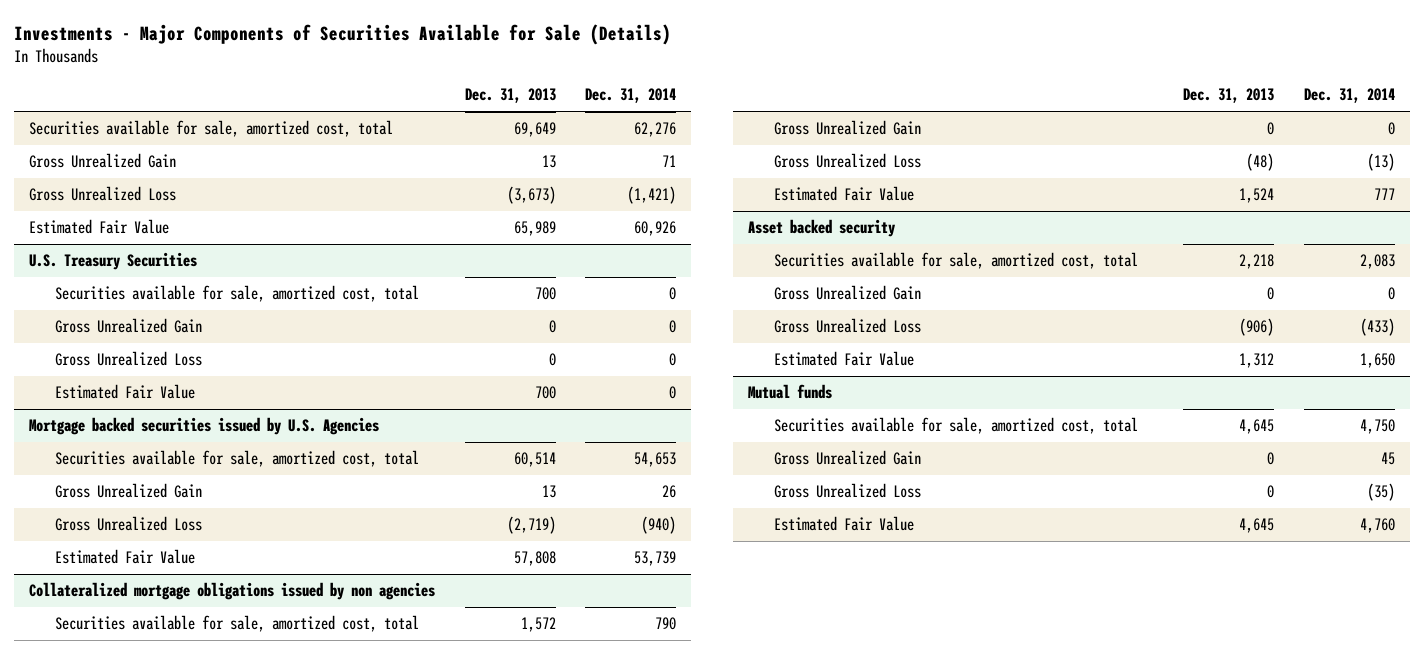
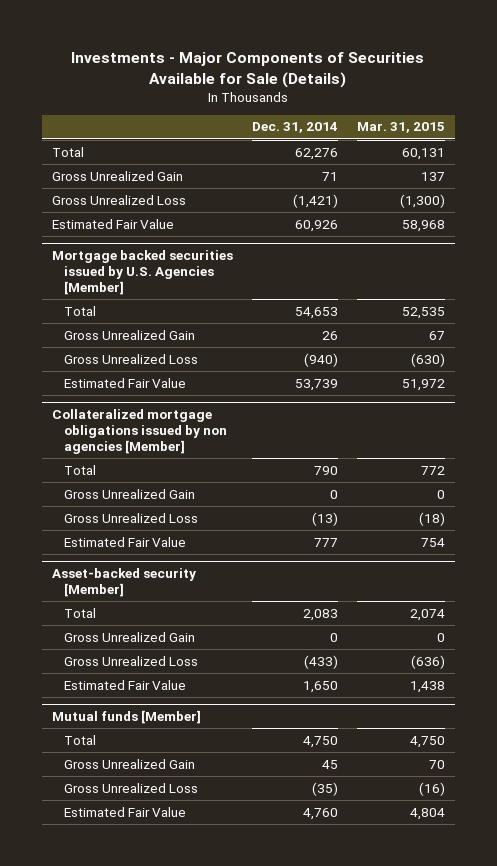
[464,88,556,104] Dec. 31, 2013 -> none
none -> [357,122,446,134] Mar. 31, 2015
[28,120,393,138] Securities available for sale, amortized cost, total -> [51,146,84,157] Total
[28,252,197,271] U.S. Treasury Securities -> none
[55,285,420,303] Securities available for sale, amortized cost, total -> none
[55,318,203,334] Gross Unrealized Gain -> none
[55,351,203,367] Gross Unrealized Loss -> none
[55,384,196,400] Estimated Fair Value -> none
[28,417,379,436] Mortgage backed securities issued by U.S. Agencies -> [51,250,233,295] Mortgage backed securities issued by U.S. Agencies [Member]
[55,450,420,468] Securities available for sale, amortized cost, total -> [63,305,96,316] Total
[28,582,435,601] Collateralized mortgage obligations issued by non agencies -> [51,409,227,454] Collateralized mortgage obligations issued by non agencies [Member]
[55,615,420,633] Securities available for sale, amortized cost, total -> [63,464,96,475] Total
[747,219,895,238] Asset backed security -> [51,568,196,598] Asset-backed security [Member]
[773,252,1138,270] Securities available for sale, amortized cost, total -> [63,607,96,618] Total
[747,384,832,400] Mutual funds -> [51,710,201,725] Mutual funds [Member]
[773,417,1138,435] Securities available for sale, amortized cost, total -> [63,734,96,745] Total

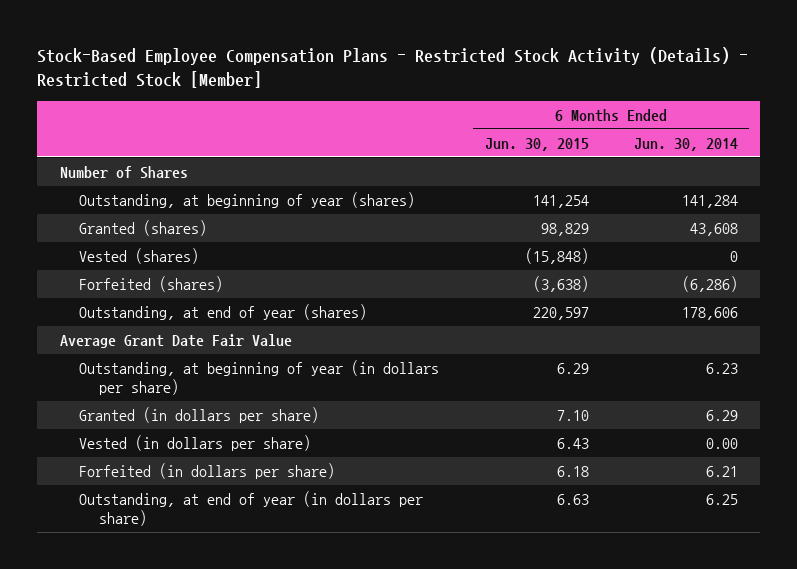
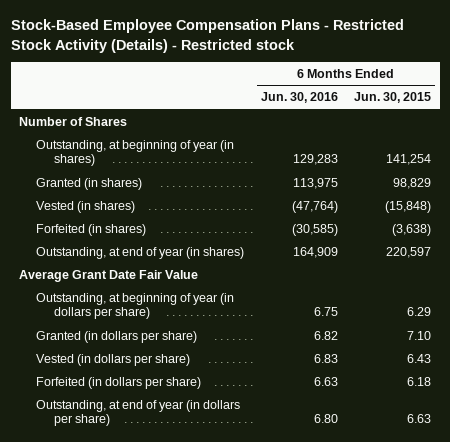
[37,47,749,89] Stock-Based Employee Compensation Plans - Restricted Stock Activity (Details) - Restricted Stock [Member] -> [10,19,404,53] Stock-Based Employee Compensation Plans - Restricted Stock Activity (Details) - Restricted stock
[633,137,738,151] Jun. 30, 2014 -> none
none -> [260,92,338,104] Jun. 30, 2016
[79,191,416,208] Outstanding, at beginning of year (shares) -> [36,139,235,167] Outstanding, at beginning of year (in shares)
[79,219,208,236] Granted (shares) -> [36,177,143,190] Granted (in shares)
[79,247,200,264] Vested (shares) -> [36,200,136,213] Vested (in shares)
[79,275,224,292] Forfeited (shares) -> [36,223,147,236] Forfeited (in shares)
[79,303,368,320] Outstanding, at end of year (shares) -> [36,246,245,259] Outstanding, at end of year (in shares)

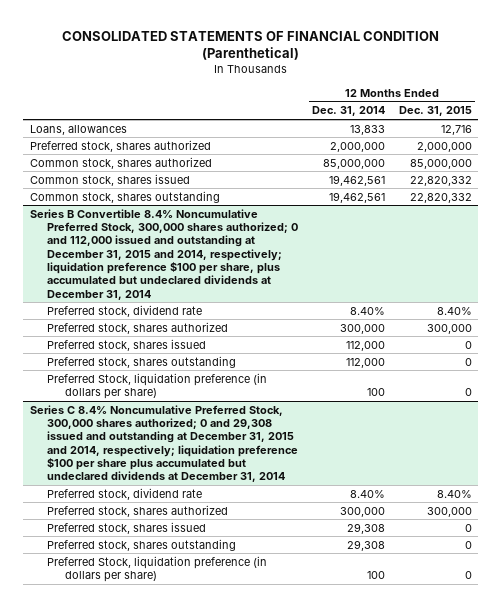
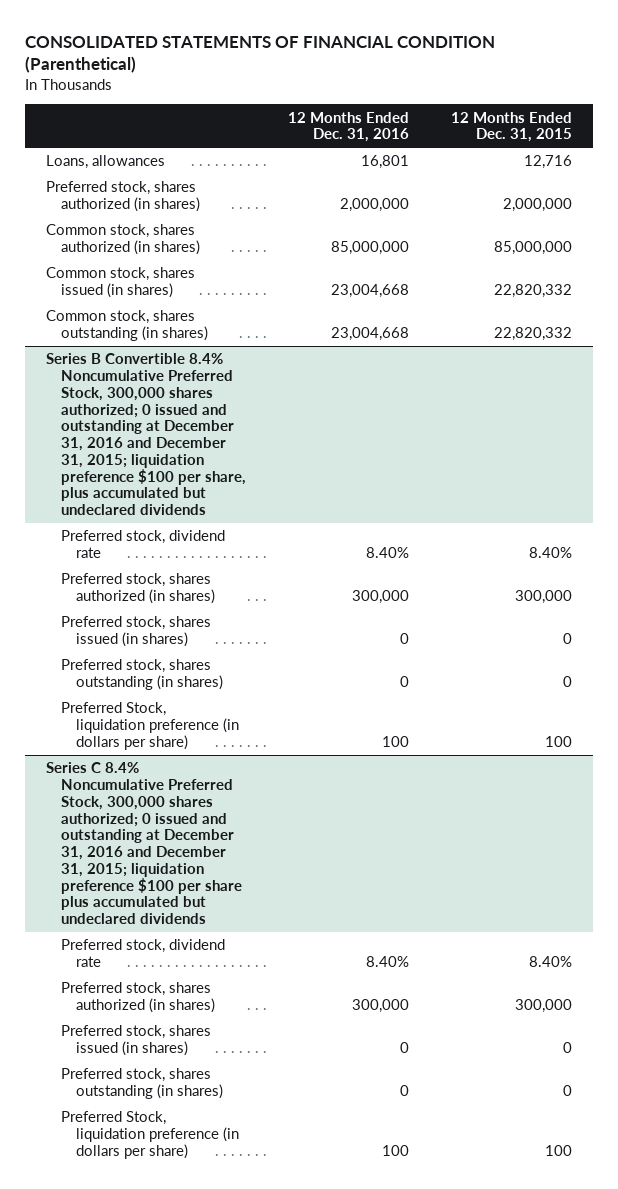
[311,106,385,117] Dec. 31, 2014 -> none
none -> [287,111,409,143] 12 Months Ended Dec. 31, 2016
[29,139,211,152] Preferred stock, shares authorized -> [46,181,200,213] Preferred stock, shares authorized (in shares)
[29,156,212,169] Common stock, shares authorized -> [46,224,200,256] Common stock, shares authorized (in shares)
[29,173,190,186] Common stock, shares issued -> [46,267,196,299] Common stock, shares issued (in shares)
[29,190,220,203] Common stock, shares outstanding -> [46,310,208,342] Common stock, shares outstanding (in shares)
[29,208,299,300] Series B Convertible 8.4% Noncumulative Preferred Stock, 300,000 shares authorized; 0 and 112,000 issued and outstanding at December 31, 2015 and 2014, respectively; liquidation preference $100 per share, plus accumulated but undeclared dividends at December 31, 2014 -> [46,353,246,516] Series B Convertible 8.4% Noncumulative Preferred Stock, 300,000 shares authorized; 0 issued and outstanding at December 31, 2016 and December 31, 2015; liquidation preference $100 per share, plus accumulated but undeclared dividends
[47,321,229,334] Preferred stock, shares authorized -> [60,573,215,605] Preferred stock, shares authorized (in shares)
[47,338,207,351] Preferred stock, shares issued -> [60,616,211,648] Preferred stock, shares issued (in shares)
[47,355,237,368] Preferred stock, shares outstanding -> [60,659,223,691] Preferred stock, shares outstanding (in shares)
[464,388,472,397] 0 -> [545,735,573,747] 100
[29,404,299,483] Series C 8.4% Noncumulative Preferred Stock, 300,000 shares authorized; 0 and 29,308 issued and outstanding at December 31, 2015 and 2014, respectively; liquidation preference $100 per share plus accumulated but undeclared dividends at December 31, 2014 -> [46,762,242,925] Series C 8.4% Noncumulative Preferred Stock, 300,000 shares authorized; 0 issued and outstanding at December 31, 2016 and December 31, 2015; liquidation preference $100 per share plus accumulated but undeclared dividends
[47,504,229,517] Preferred stock, shares authorized -> [60,982,215,1014] Preferred stock, shares authorized (in shares)
[47,521,207,534] Preferred stock, shares issued -> [60,1025,211,1057] Preferred stock, shares issued (in shares)
[47,538,237,551] Preferred stock, shares outstanding -> [60,1068,223,1100] Preferred stock, shares outstanding (in shares)
[464,571,472,580] 0 -> [545,1144,573,1156] 100

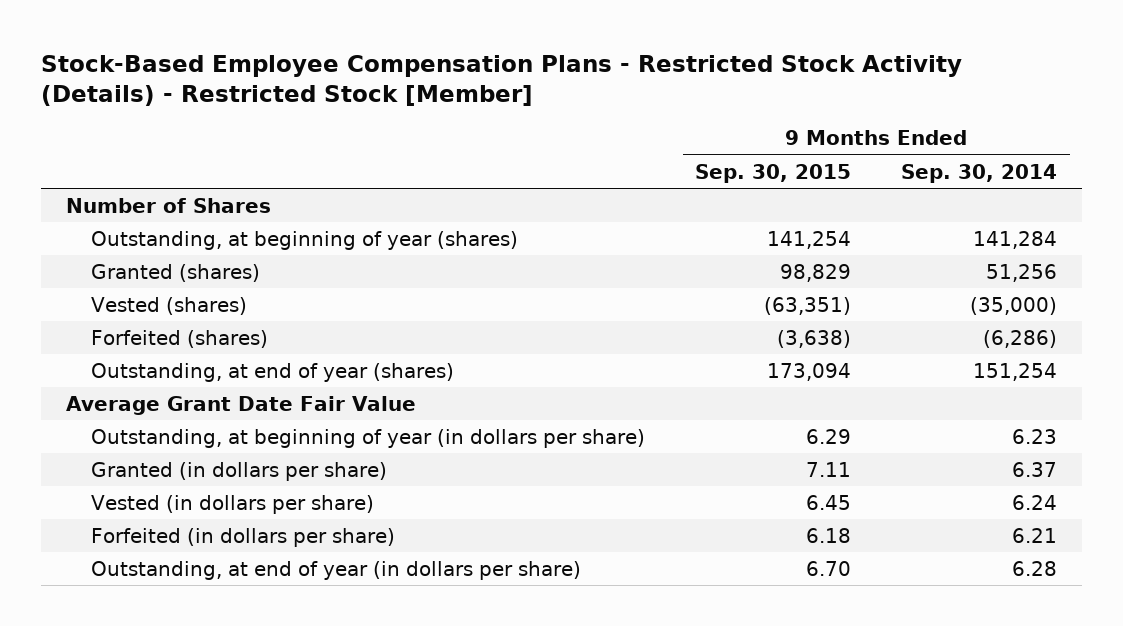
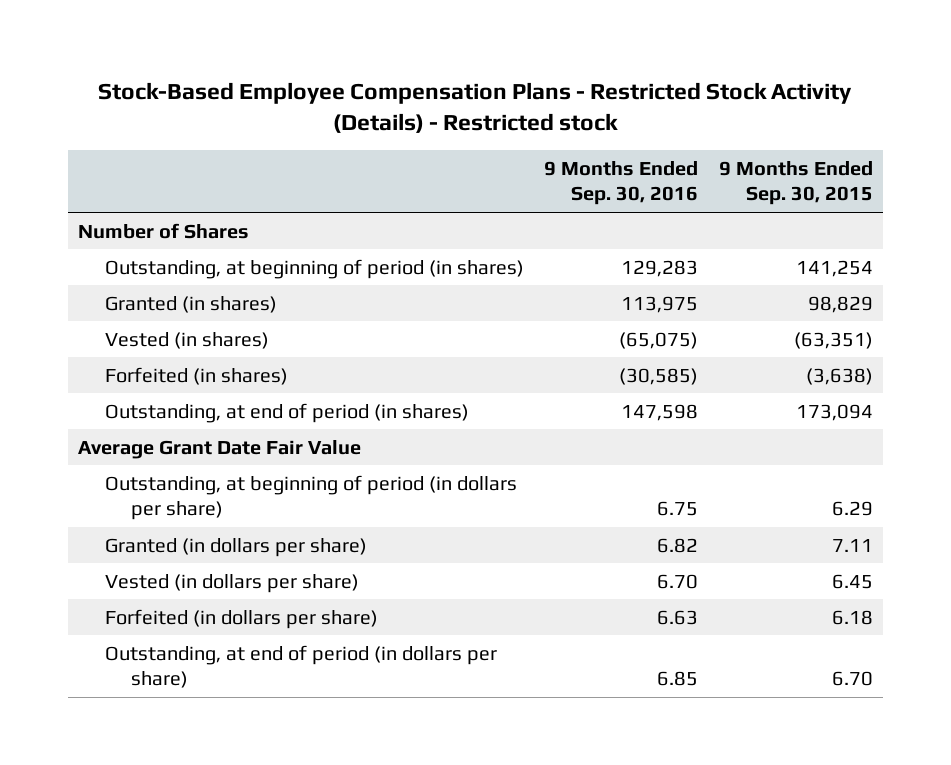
[41,54,963,106] Stock-Based Employee Compensation Plans - Restricted Stock Activity (Details) - Restricted Stock [Member] -> [98,82,853,134] Stock-Based Employee Compensation Plans - Restricted Stock Activity (Details) - Restricted stock
[901,163,1058,183] Sep. 30, 2014 -> none
none -> [544,160,699,206] 9 Months Ended Sep. 30, 2016
[91,230,519,250] Outstanding, at beginning of year (shares) -> [104,258,524,279] Outstanding, at beginning of period (in shares)
[91,263,261,282] Granted (shares) -> [104,295,277,313] Granted (in shares)
[91,296,248,315] Vested (shares) -> [104,331,269,349] Vested (in shares)
[91,329,269,348] Forfeited (shares) -> [104,366,288,385] Forfeited (in shares)
[91,362,455,382] Outstanding, at end of year (shares) -> [104,402,469,423] Outstanding, at end of period (in shares)
[91,428,646,448] Outstanding, at beginning of year (in dollars per share) -> [104,474,517,521] Outstanding, at beginning of period (in dollars per share)
[91,560,582,580] Outstanding, at end of year (in dollars per share) -> [104,644,497,689] Outstanding, at end of period (in dollars per share)

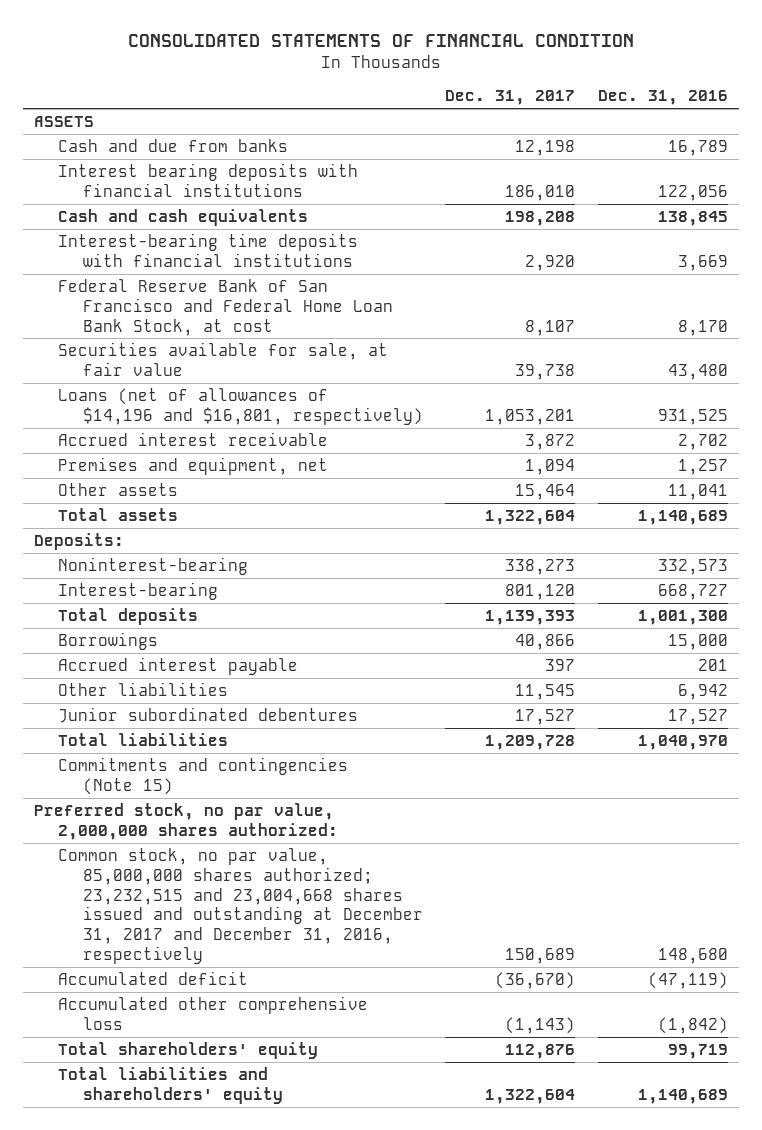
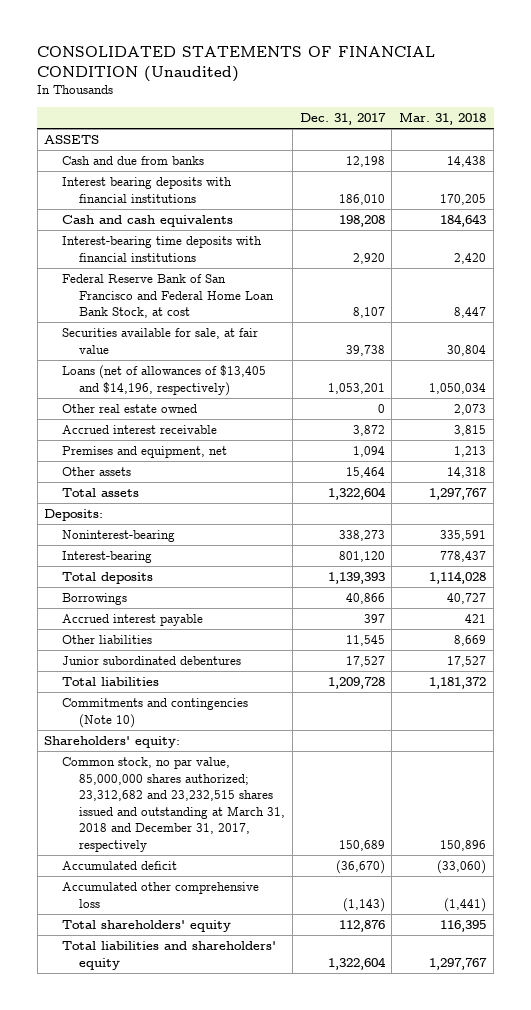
[127,33,634,47] CONSOLIDATED STATEMENTS OF FINANCIAL CONDITION -> [37,45,436,82] CONSOLIDATED STATEMENTS OF FINANCIAL CONDITION (Unaudited)
[597,90,728,106] Dec. 31, 2016 -> none
none -> [399,112,487,126] Mar. 31, 2018
[58,387,423,425] Loans (net of allowances of $14,196 and $16,801, respectively) -> [61,365,266,396] Loans (net of allowances of $13,405 and $14,196, respectively)
none -> [61,404,197,414] Other real estate owned
[33,802,339,840] Preferred stock, no par value, 2,000,000 shares authorized: -> none
[58,756,349,795] Commitments and contingencies (Note 15) -> [61,698,248,728] Commitments and contingencies (Note 10)
none -> [44,736,181,749] Shareholders' equity:
[58,847,423,965] Common stock, no par value, 85,000,000 shares authorized; 23,232,515 and 23,004,668 shares issued and outstanding at December 31, 2017 and December 31, 2016, respectively -> [61,757,286,852] Common stock, no par value, 85,000,000 shares authorized; 23,312,682 and 23,232,515 shares issued and outstanding at March 31, 2018 and December 31, 2017, respectively

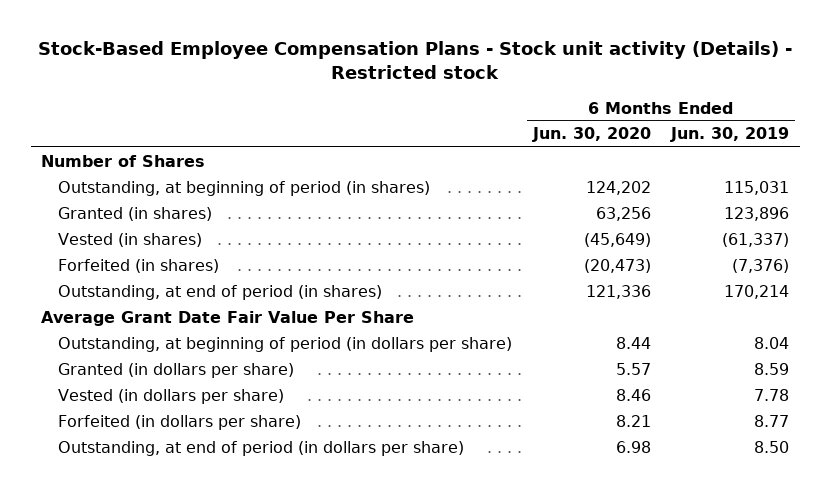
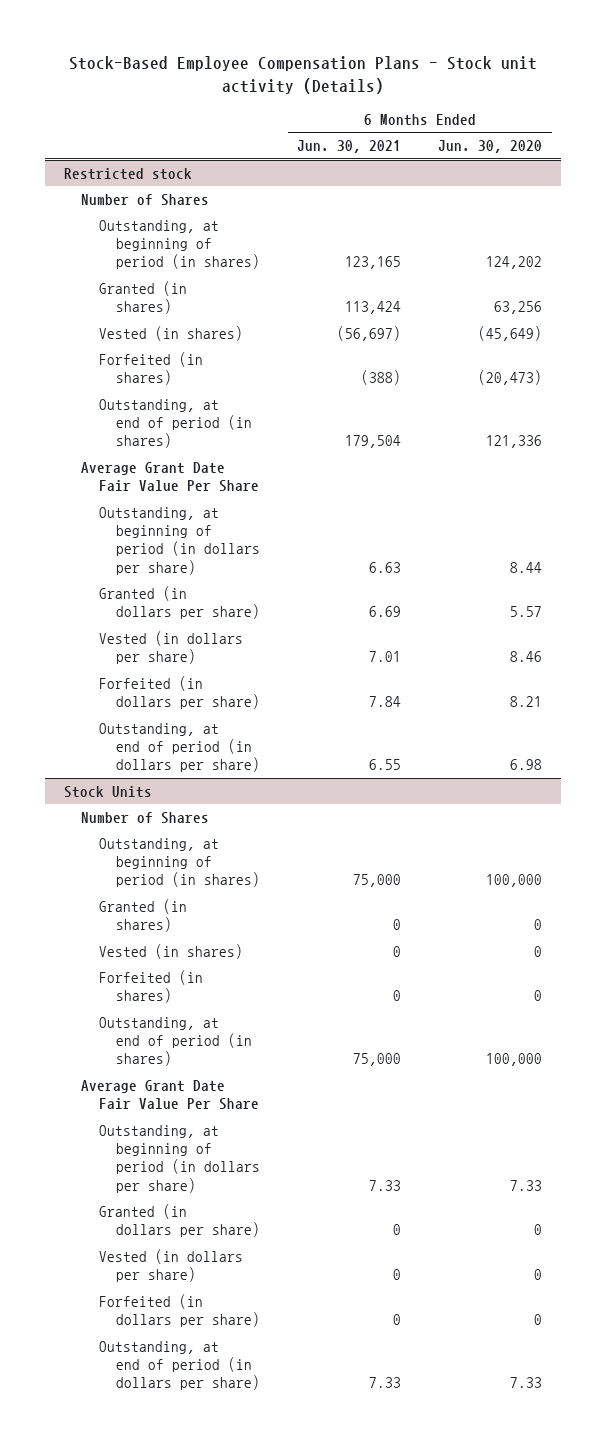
[38,41,793,80] Stock-Based Employee Compensation Plans - Stock unit activity (Details) - Restricted stock -> [69,56,538,95] Stock-Based Employee Compensation Plans - Stock unit activity (Details)
[670,127,790,143] Jun. 30, 2019 -> none
none -> [297,140,402,154] Jun. 30, 2021
none -> [63,167,192,180] Restricted stock
none -> [63,785,152,798] Stock Units
none -> [81,811,210,824] Number of Shares
none -> [98,837,261,888] Outstanding, at beginning of period (in shares)
none -> [98,898,187,933] Granted (in shares)
none -> [98,943,243,959] Vested (in shares)
none -> [98,969,203,1004] Forfeited (in shares)
none -> [98,1016,253,1067] Outstanding, at end of period (in shares)
none -> [81,1079,259,1111] Average Grant Date Fair Value Per Share
none -> [98,1124,261,1193] Outstanding, at beginning of period (in dollars per share)
none -> [98,1203,261,1238] Granted (in dollars per share)
none -> [98,1248,243,1283] Vested (in dollars per share)
none -> [98,1293,261,1328] Forfeited (in dollars per share)
none -> [98,1340,261,1391] Outstanding, at end of period (in dollars per share)

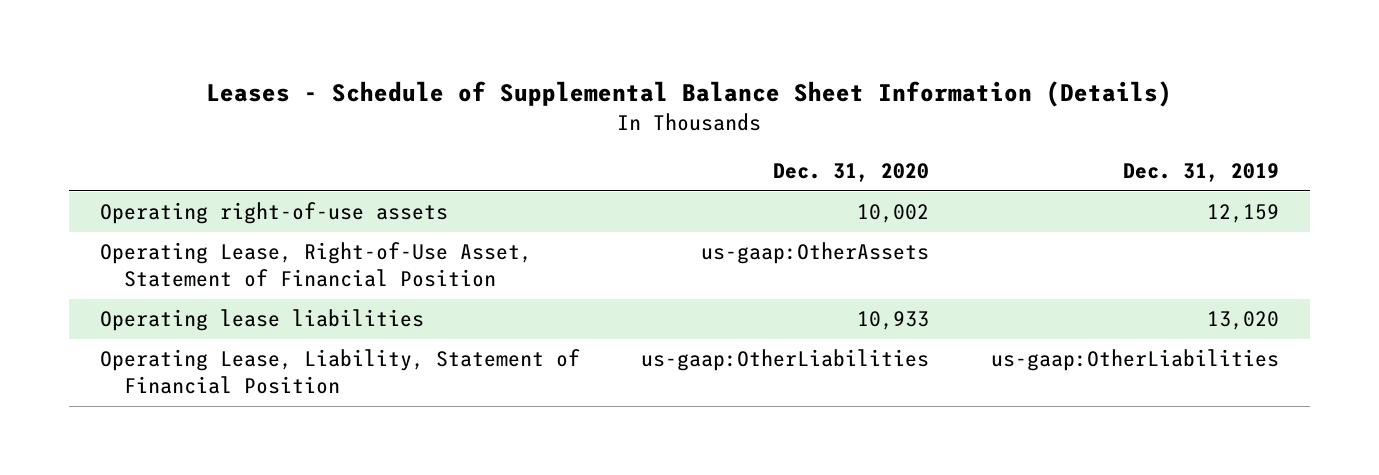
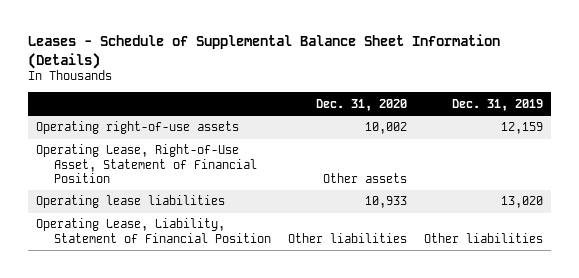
[701,242,930,265] us-gaap:OtherAssets -> [322,172,407,183] Other assets
[641,349,930,372] us-gaap:OtherLiabilities -> [287,232,407,243] Other liabilities
[991,349,1280,372] us-gaap:OtherLiabilities -> [423,232,543,243] Other liabilities

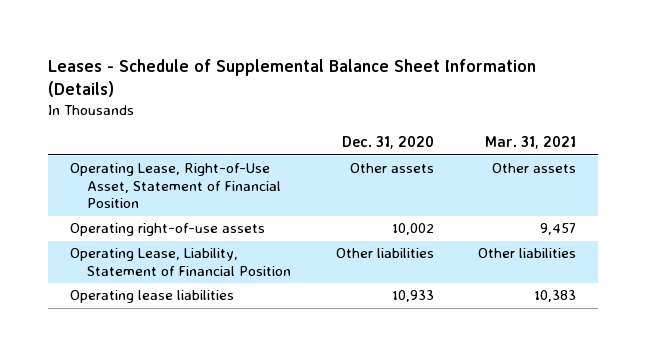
[451,98,543,111] Dec. 31, 2019 -> none
none -> [484,136,576,150] Mar. 31, 2021
[36,121,240,135] Operating right-of-use assets -> [70,223,266,237] Operating right-of-use assets
[36,195,226,209] Operating lease liabilities -> [70,290,235,304] Operating lease liabilities

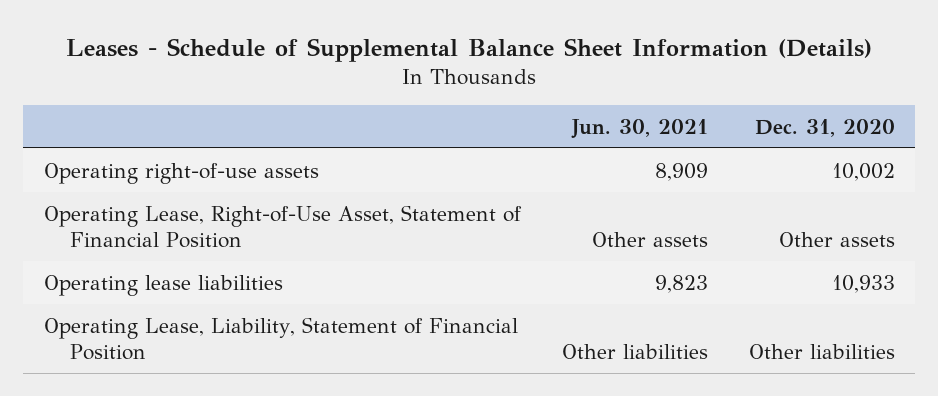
[484,136,576,150] Mar. 31, 2021 -> none
none -> [570,118,708,139] Jun. 30, 2021
[70,163,282,209] Operating Lease, Right-of-Use Asset, Statement of Financial Position -> [43,204,522,249] Operating Lease, Right-of-Use Asset, Statement of Financial Position
[70,248,292,276] Operating Lease, Liability, Statement of Financial Position -> [43,316,518,361] Operating Lease, Liability, Statement of Financial Position

